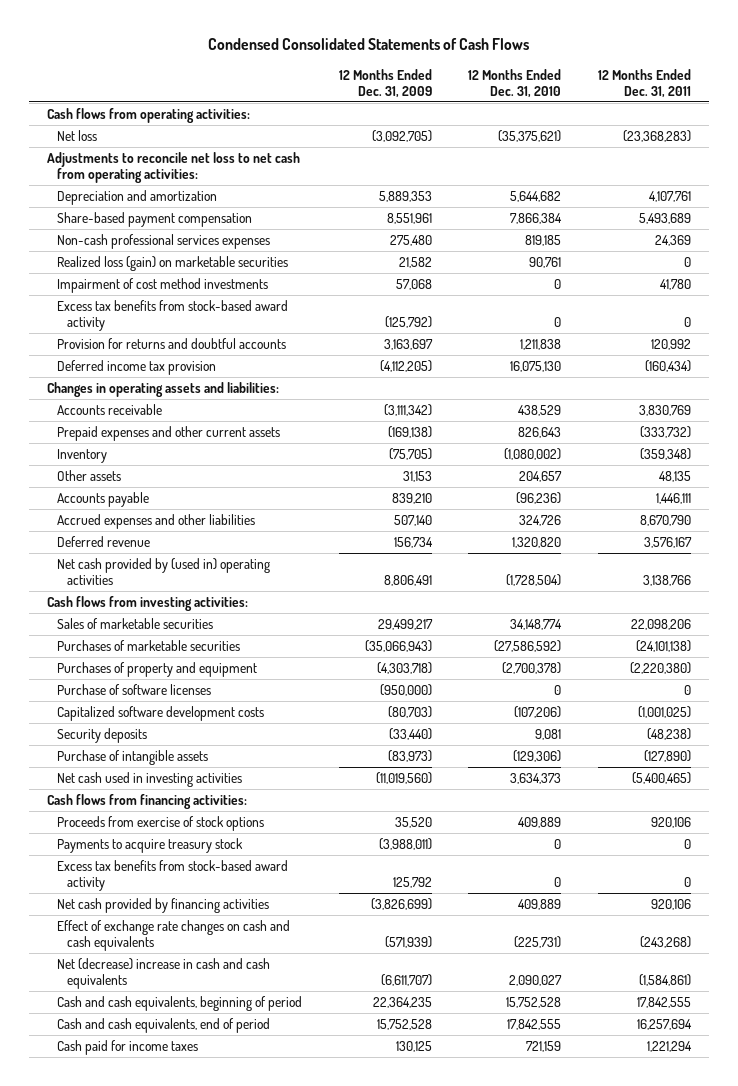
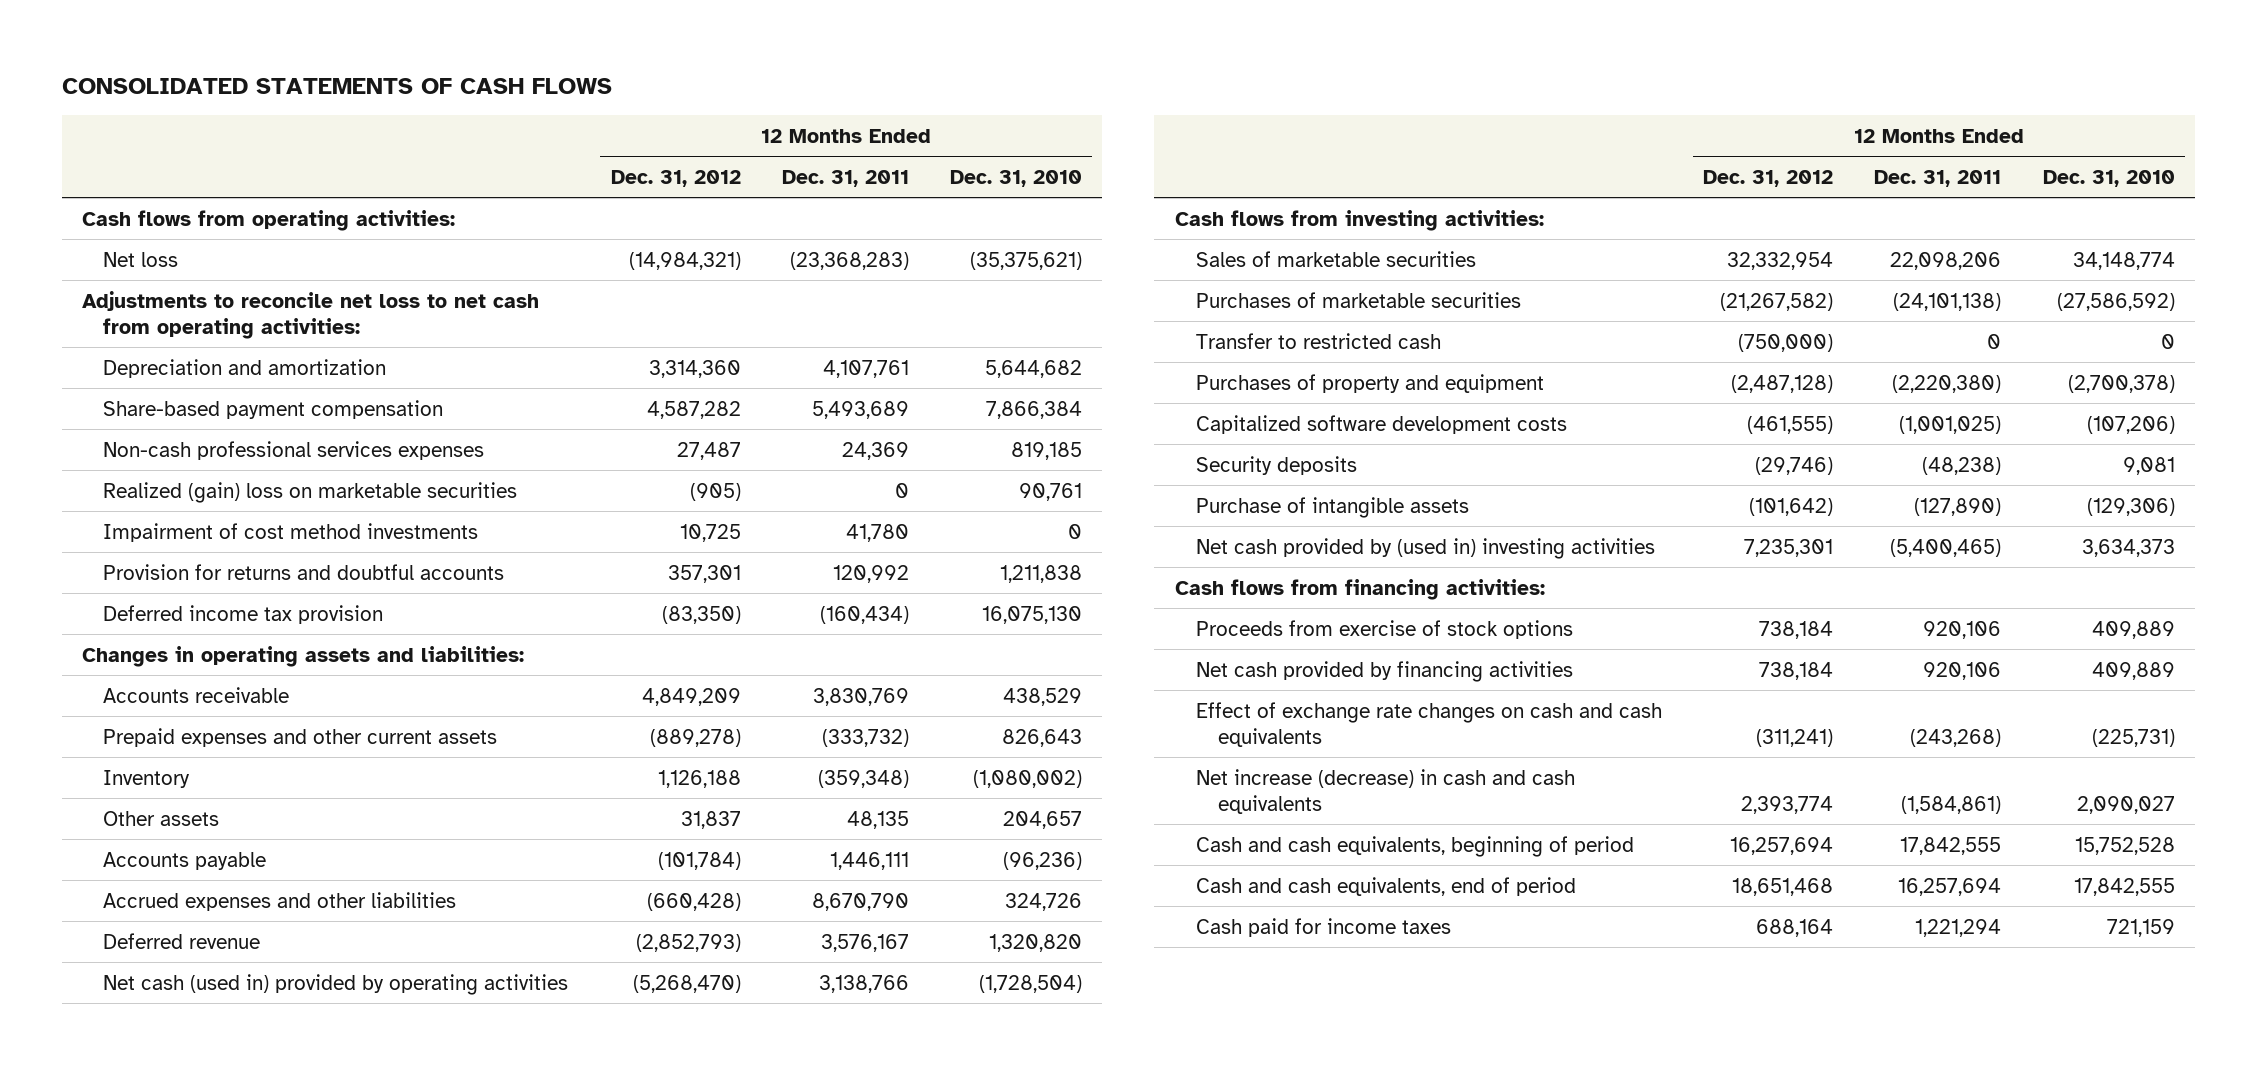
[208,38,530,51] Condensed Consolidated Statements of Cash Flows -> [61,77,612,94] CONSOLIDATED STATEMENTS OF CASH FLOWS
[338,68,432,98] 12 Months Ended Dec. 31, 2009 -> none
none -> [610,169,741,187] Dec. 31, 2012
[57,256,289,272] Realized loss (gain) on marketable securities -> [103,481,518,503] Realized (gain) loss on marketable securities
[57,300,289,332] Excess tax benefits from stock-based award activity -> none
[57,558,271,586] Net cash provided by (used in) operating activities -> [103,973,569,995] Net cash (used in) provided by operating activities
none -> [1196,332,1442,349] Transfer to restricted cash
[57,684,212,696] Purchase of software licenses -> none
[57,772,243,788] Net cash used in investing activities -> [1196,537,1656,559] Net cash provided by (used in) investing activities
[57,838,244,854] Payments to acquire treasury stock -> none
[57,860,289,892] Excess tax benefits from stock-based award activity -> none
[57,958,271,990] Net (decrease) increase in cash and cash equivalents -> [1196,768,1576,814] Net increase (decrease) in cash and cash equivalents

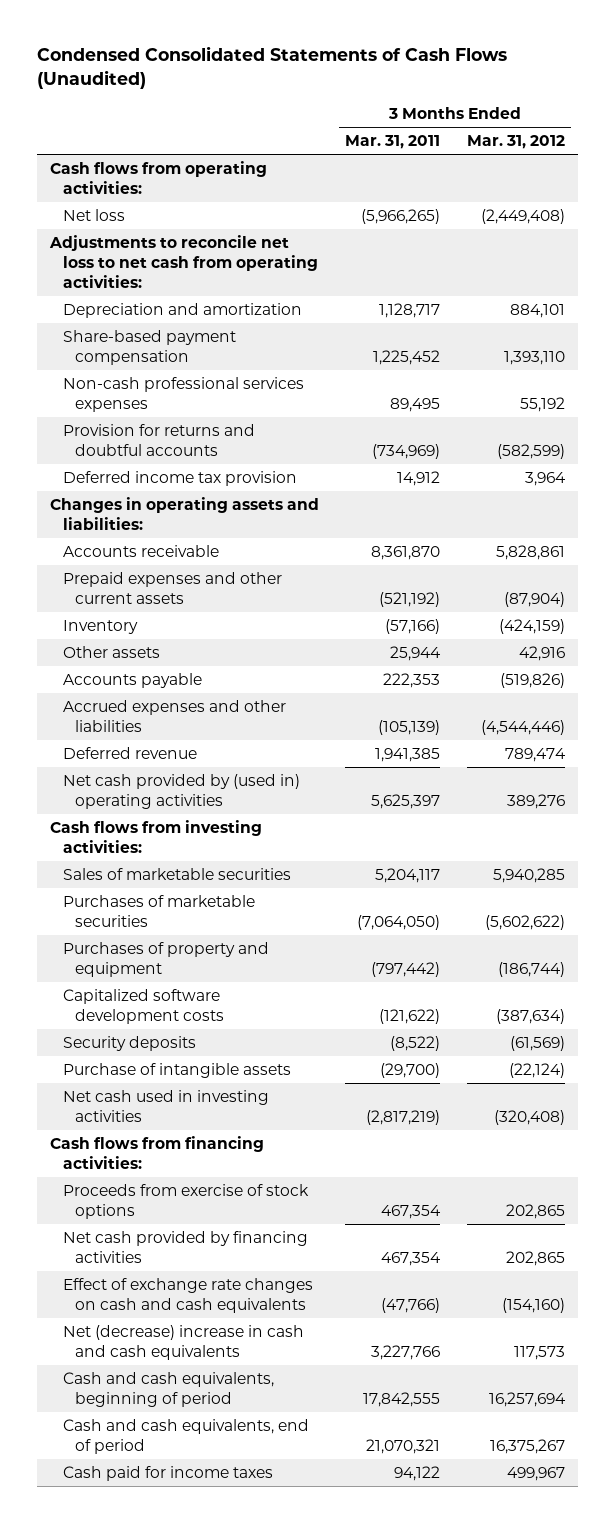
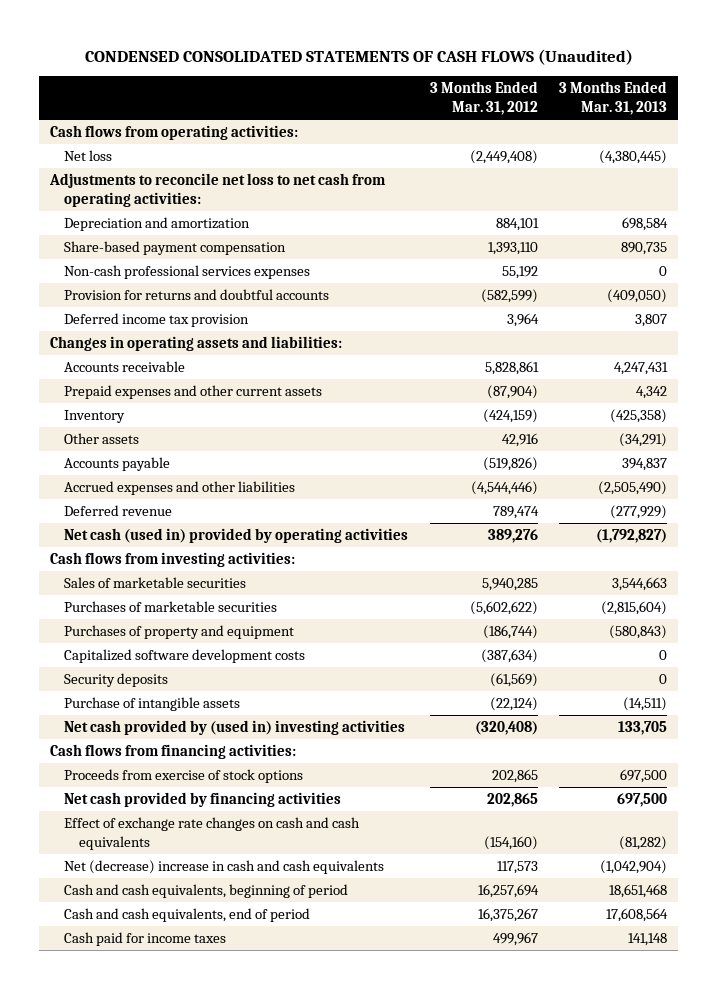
[37,46,508,89] Condensed Consolidated Statements of Cash Flows (Unaudited) -> [84,48,633,65] CONDENSED CONSOLIDATED STATEMENTS OF CASH FLOWS (Unaudited)
[345,134,441,149] Mar. 31, 2011 -> none
none -> [559,81,668,116] 3 Months Ended Mar. 31, 2013
[62,773,300,809] Net cash provided by (used in) operating activities -> [64,528,409,544] Net cash (used in) provided by operating activities
[62,1089,269,1122] Net cash used in investing activities -> [64,720,406,736] Net cash provided by (used in) investing activities

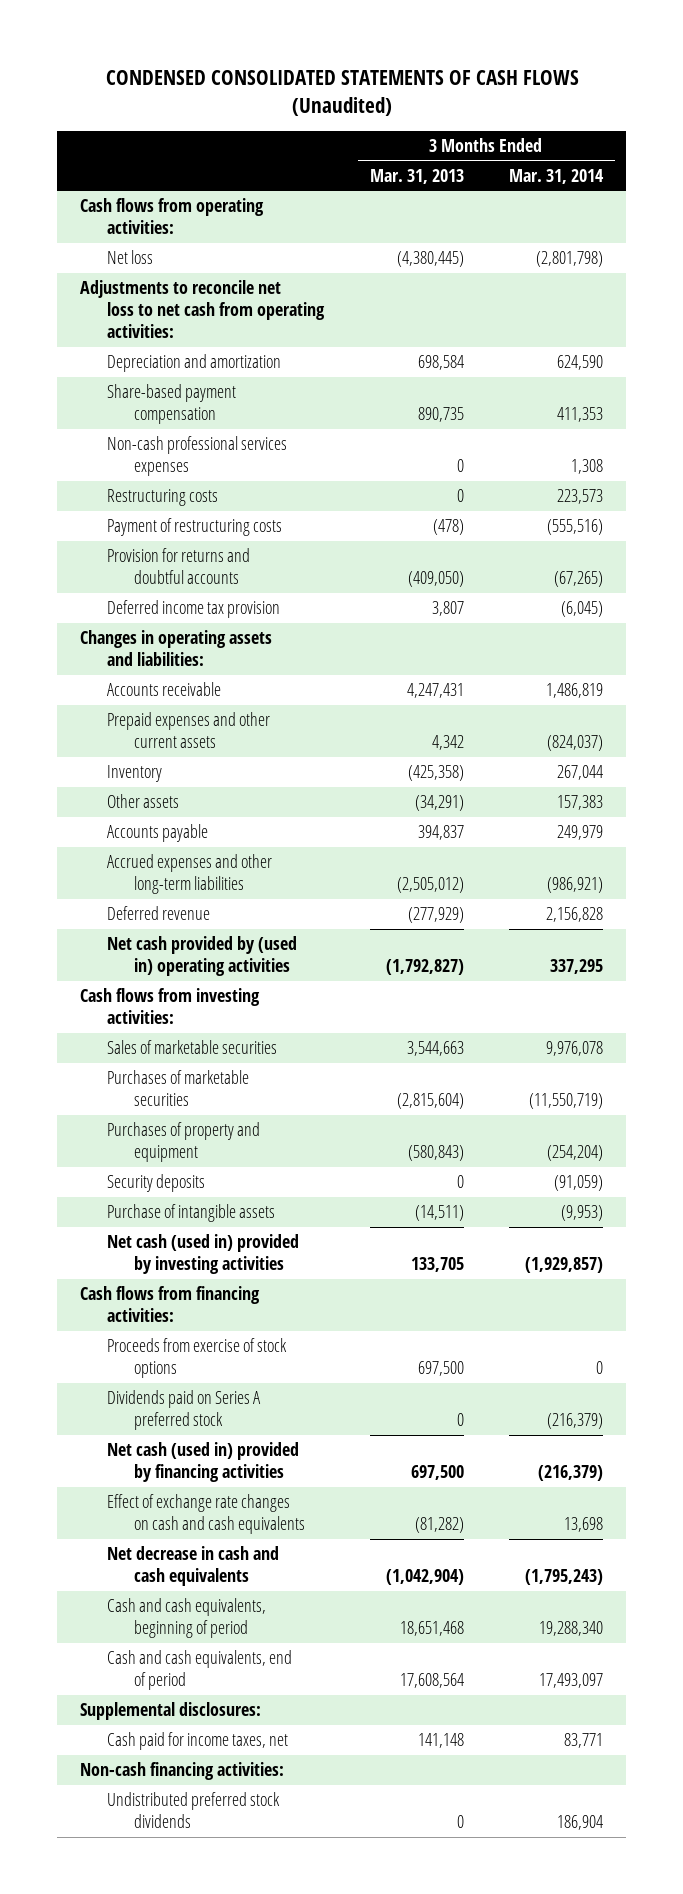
[429,81,538,116] 3 Months Ended Mar. 31, 2012 -> none
none -> [509,168,605,184] Mar. 31, 2014
none -> [106,489,218,507] Restructuring costs
none -> [106,518,282,537] Payment of restructuring costs
[64,481,296,496] Accrued expenses and other liabilities -> [106,854,272,895] Accrued expenses and other long-term liabilities
[598,481,668,496] (2,505,490) -> [396,877,464,894] (2,505,012)
[64,528,409,544] Net cash (used in) provided by operating activities -> [106,936,297,977] Net cash provided by (used in) operating activities
[64,649,306,664] Capitalized software development costs -> none
[64,720,406,736] Net cash provided by (used in) investing activities -> [106,1234,299,1275] Net cash (used in) provided by investing activities
none -> [106,1390,261,1431] Dividends paid on Series A preferred stock
[64,792,342,808] Net cash provided by financing activities -> [106,1442,299,1483] Net cash (used in) provided by financing activities
[64,860,385,875] Net (decrease) increase in cash and cash equivalents -> [106,1546,279,1587] Net decrease in cash and cash equivalents
none -> [79,1702,261,1721] Supplemental disclosures:
[64,932,227,947] Cash paid for income taxes -> [106,1732,288,1751] Cash paid for income taxes, net
none -> [79,1762,284,1781] Non-cash financing activities:
none -> [106,1792,280,1829] Undistributed preferred stock dividends

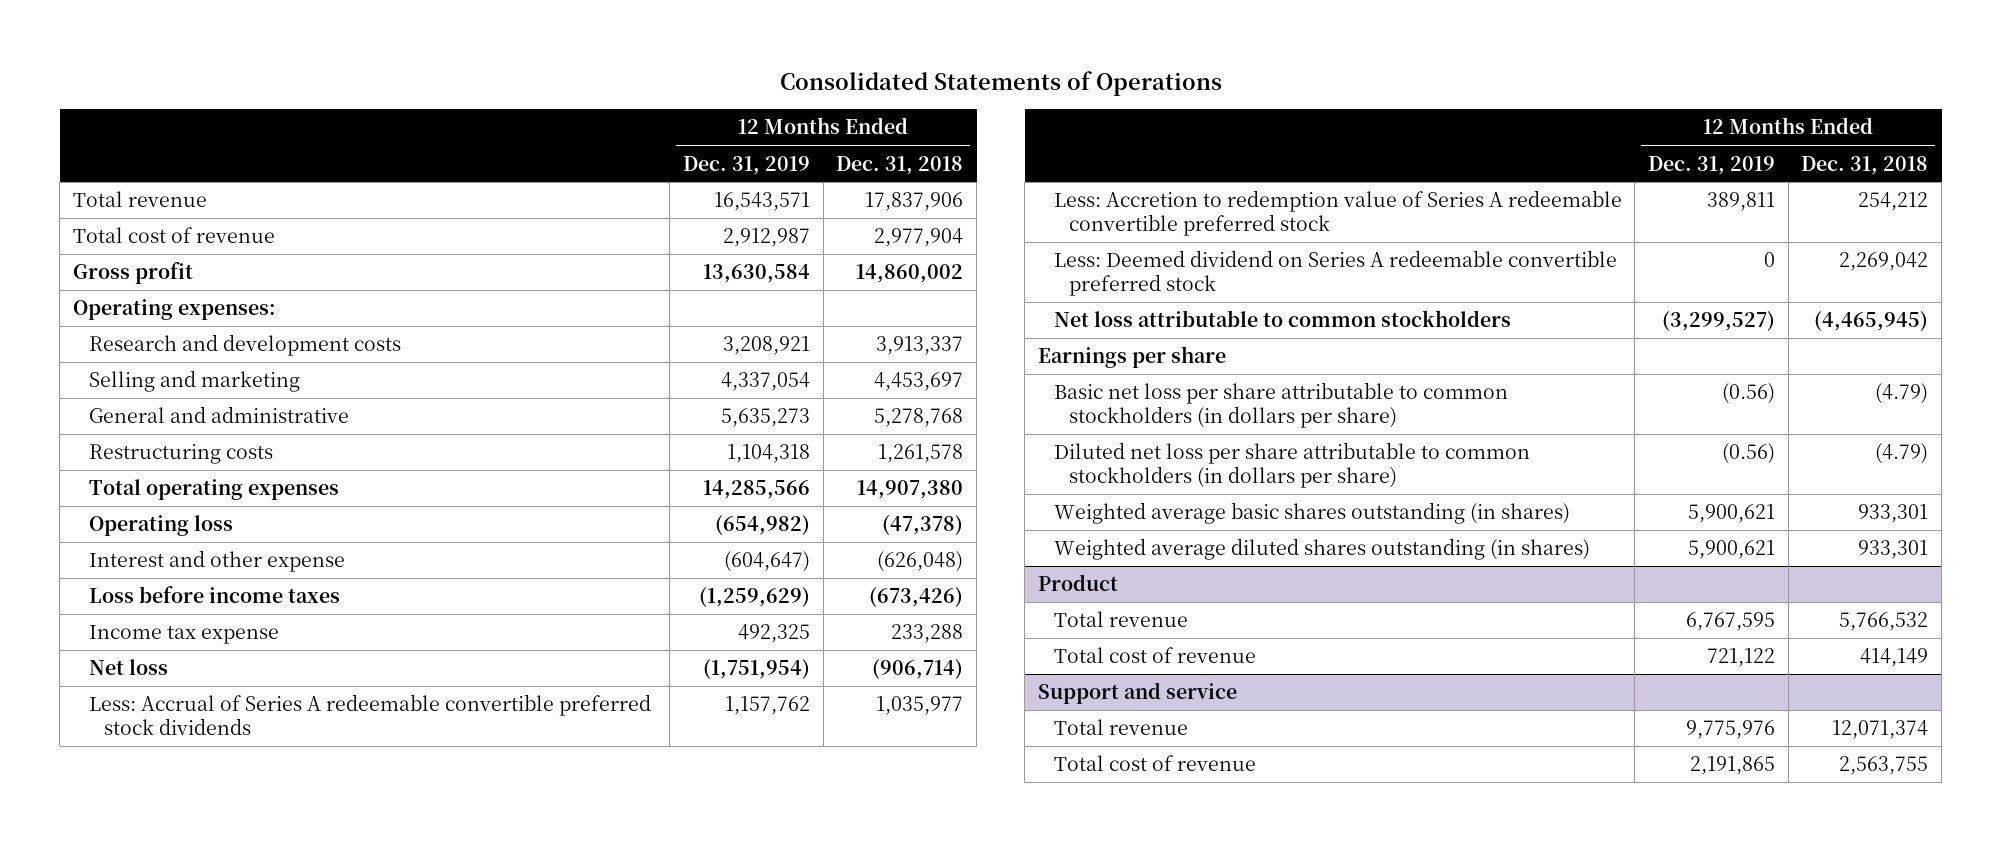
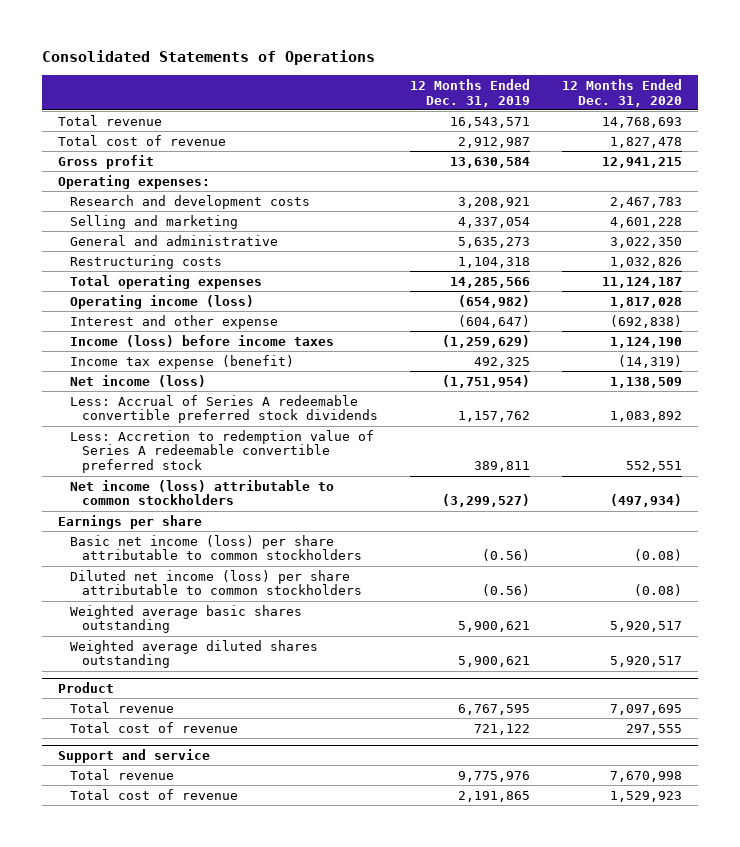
[836,155,964,175] Dec. 31, 2018 -> none
none -> [561,78,682,107] 12 Months Ended Dec. 31, 2020
[88,515,233,537] Operating loss -> [70,294,255,309] Operating income (loss)
[88,586,340,604] Loss before income taxes -> [70,334,335,347] Income (loss) before income taxes
[88,625,279,645] Income tax expense -> [70,354,295,369] Income tax expense (benefit)
[88,659,168,676] Net loss -> [70,374,207,387] Net income (loss)
[1053,250,1617,296] Less: Deemed dividend on Series A redeemable convertible preferred stock -> none
[1053,310,1511,328] Net loss attributable to common stockholders -> [70,479,335,506] Net income (loss) attributable to common stockholders
[1053,382,1508,428] Basic net loss per share attributable to common stockholders (in dollars per share) -> [70,534,363,561] Basic net income (loss) per share attributable to common stockholders
[1053,442,1530,488] Diluted net loss per share attributable to common stockholders (in dollars per share) -> [70,569,363,596] Diluted net income (loss) per share attributable to common stockholders
[1053,502,1570,525] Weighted average basic shares outstanding (in shares) -> [70,604,303,634] Weighted average basic shares outstanding
[1053,538,1590,561] Weighted average diluted shares outstanding (in shares) -> [70,639,319,669] Weighted average diluted shares outstanding

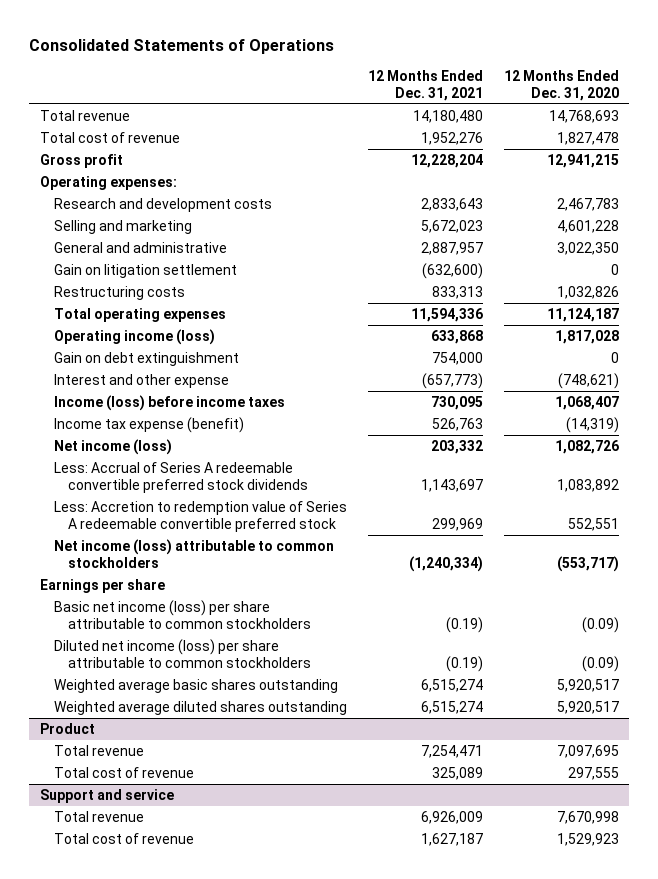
[409,78,530,107] 12 Months Ended Dec. 31, 2019 -> none
none -> [367,69,483,101] 12 Months Ended Dec. 31, 2021
none -> [53,263,237,278] Gain on litigation settlement
none -> [53,351,239,366] Gain on debt extinguishment
[609,314,682,328] (692,838) -> [557,372,619,389] (748,621)
[609,336,682,348] 1,124,190 -> [554,395,619,410] 1,068,407
[609,376,682,388] 1,138,509 -> [554,439,619,454] 1,082,726
[609,494,682,508] (497,934) -> [556,555,619,572] (553,717)
[633,549,682,562] (0.08) -> [581,616,619,633] (0.09)
[633,584,682,597] (0.08) -> [581,655,619,672] (0.09)

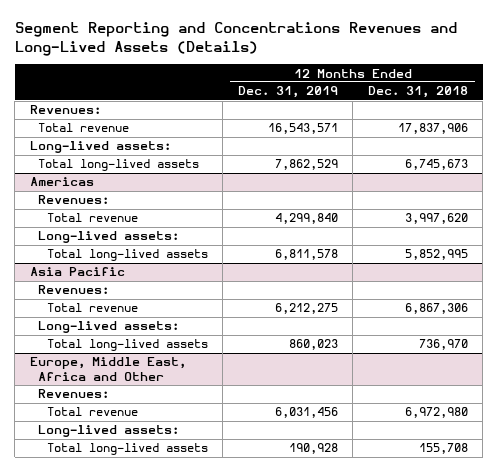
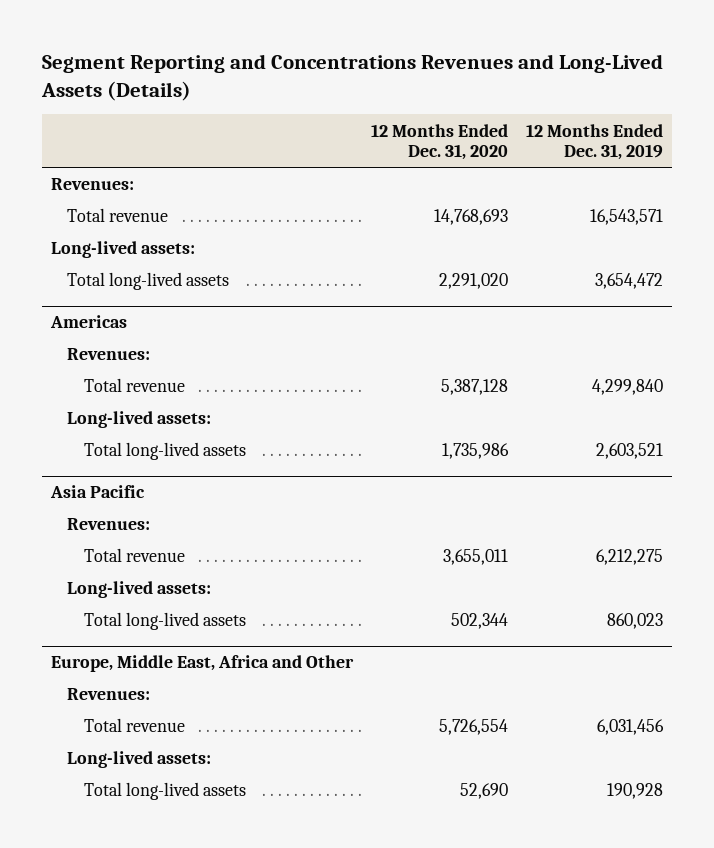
[367,86,468,99] Dec. 31, 2018 -> none
none -> [371,123,509,161] 12 Months Ended Dec. 31, 2020
[274,159,338,171] 7,862,529 -> [595,273,664,290] 3,654,472
[274,249,338,261] 6,811,578 -> [596,443,664,460] 2,603,521

